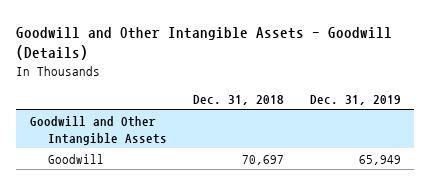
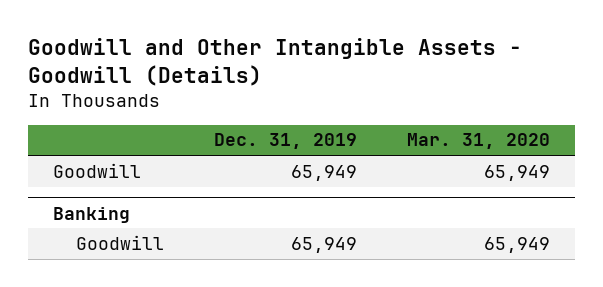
[193,94,285,105] Dec. 31, 2018 -> none
none -> [406,133,550,150] Mar. 31, 2020
[29,115,167,145] Goodwill and Other Intangible Assets -> none
none -> [52,206,130,223] Banking
none -> [75,234,164,250] Goodwill

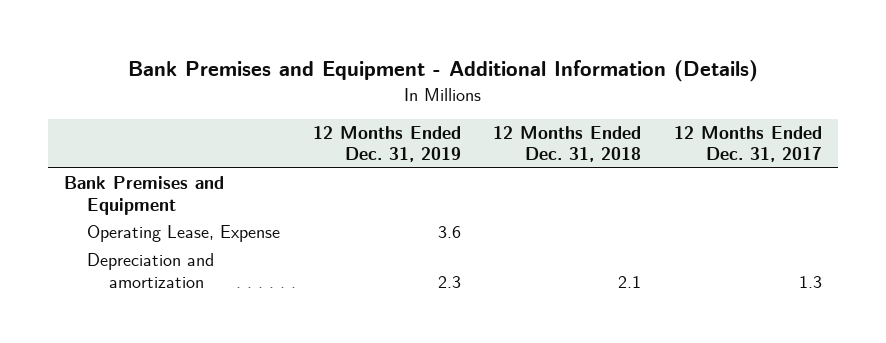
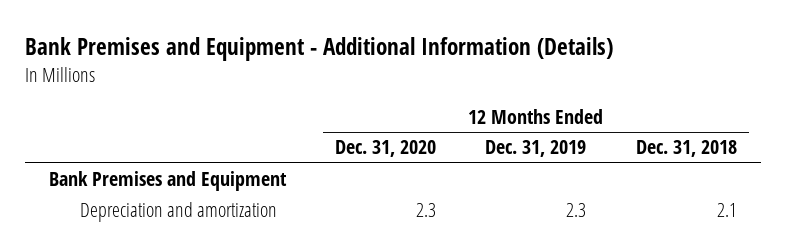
[673,125,822,163] 12 Months Ended Dec. 31, 2017 -> none
none -> [335,140,437,158] Dec. 31, 2020
[86,225,280,243] Operating Lease, Expense -> none

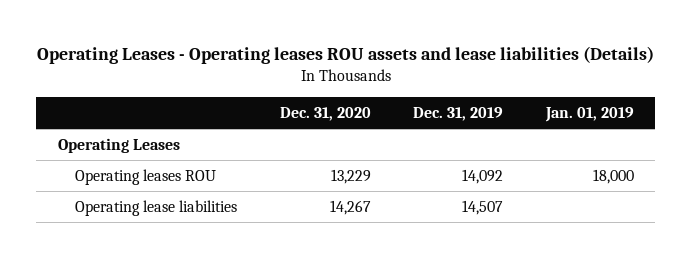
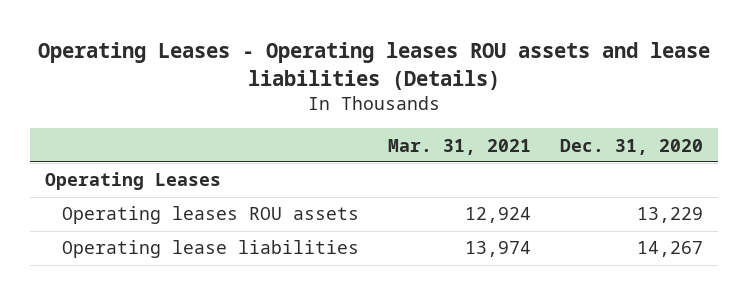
[413,106,504,121] Dec. 31, 2019 -> none
[544,106,634,122] Jan. 01, 2019 -> none
none -> [387,138,531,155] Mar. 31, 2021
[74,168,216,185] Operating leases ROU -> [61,206,359,225] Operating leases ROU assets

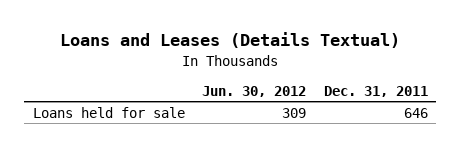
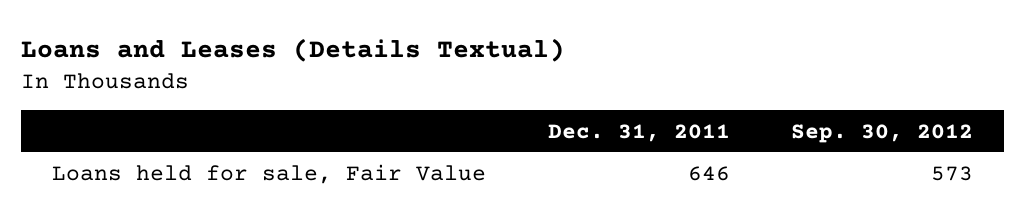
[202,85,307,97] Jun. 30, 2012 -> none
none -> [791,123,974,143] Sep. 30, 2012
[32,106,185,118] Loans held for sale -> [52,164,487,185] Loans held for sale, Fair Value

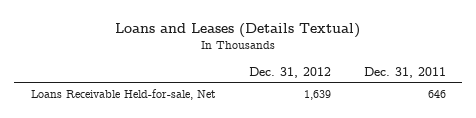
[791,123,974,143] Sep. 30, 2012 -> none
none -> [248,66,331,78] Dec. 31, 2012
[52,164,487,185] Loans held for sale, Fair Value -> [30,88,216,100] Loans Receivable Held-for-sale, Net

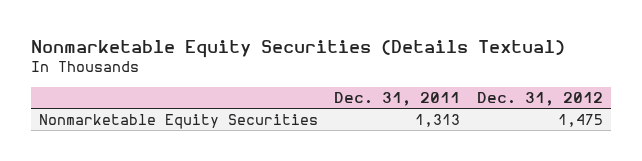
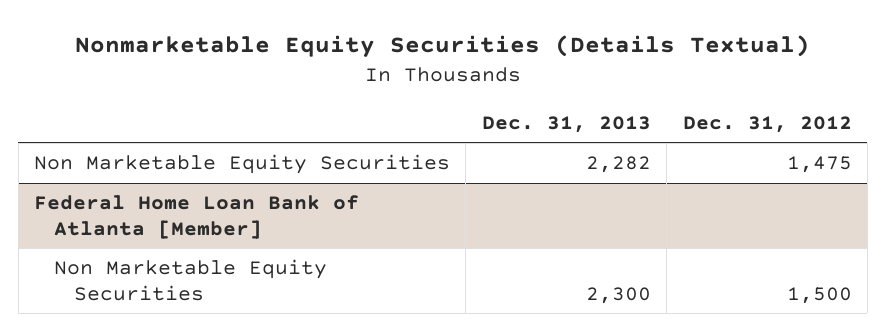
[334,91,461,106] Dec. 31, 2011 -> none
none -> [481,115,651,133] Dec. 31, 2013
[38,114,318,130] Nonmarketable Equity Securities -> [34,154,451,175] Non Marketable Equity Securities
none -> [34,195,360,239] Federal Home Loan Bank of Atlanta [Member]
none -> [53,259,327,301] Non Marketable Equity Securities

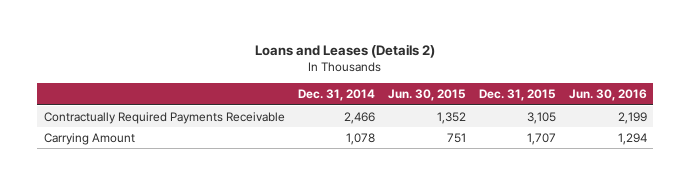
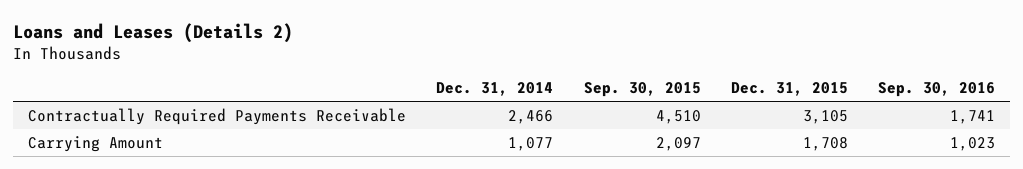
[387,89,466,102] Jun. 30, 2015 -> none
[568,89,647,102] Jun. 30, 2016 -> none
none -> [583,82,701,98] Sep. 30, 2015
none -> [877,82,995,98] Sep. 30, 2016
[345,132,375,145] 1,078 -> [508,136,554,151] 1,077
[526,132,556,145] 1,707 -> [802,136,848,151] 1,708

